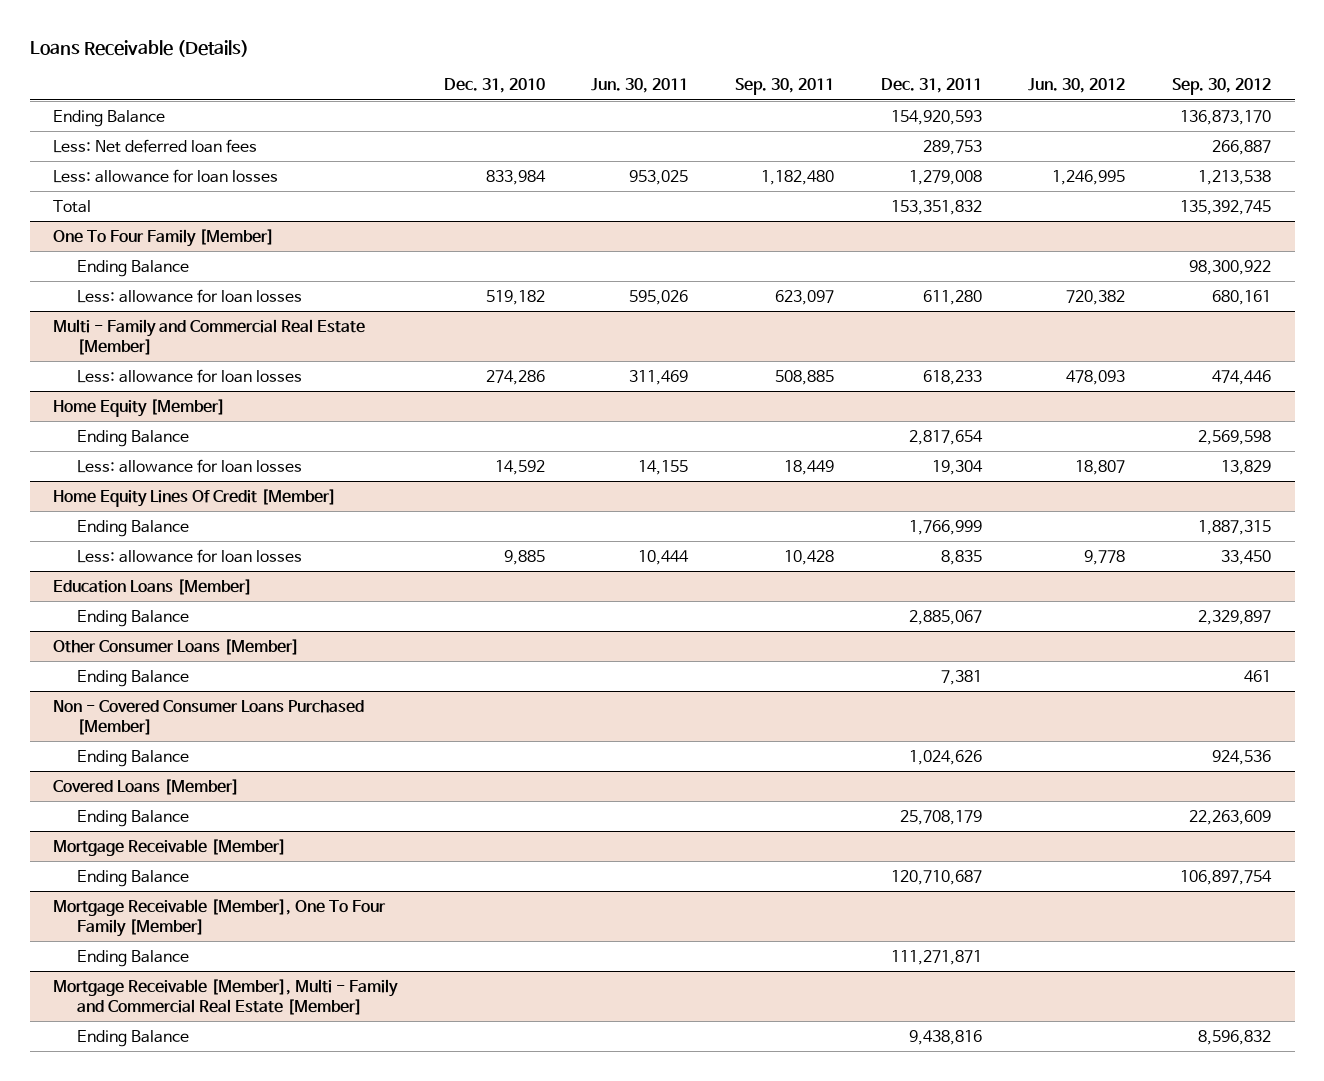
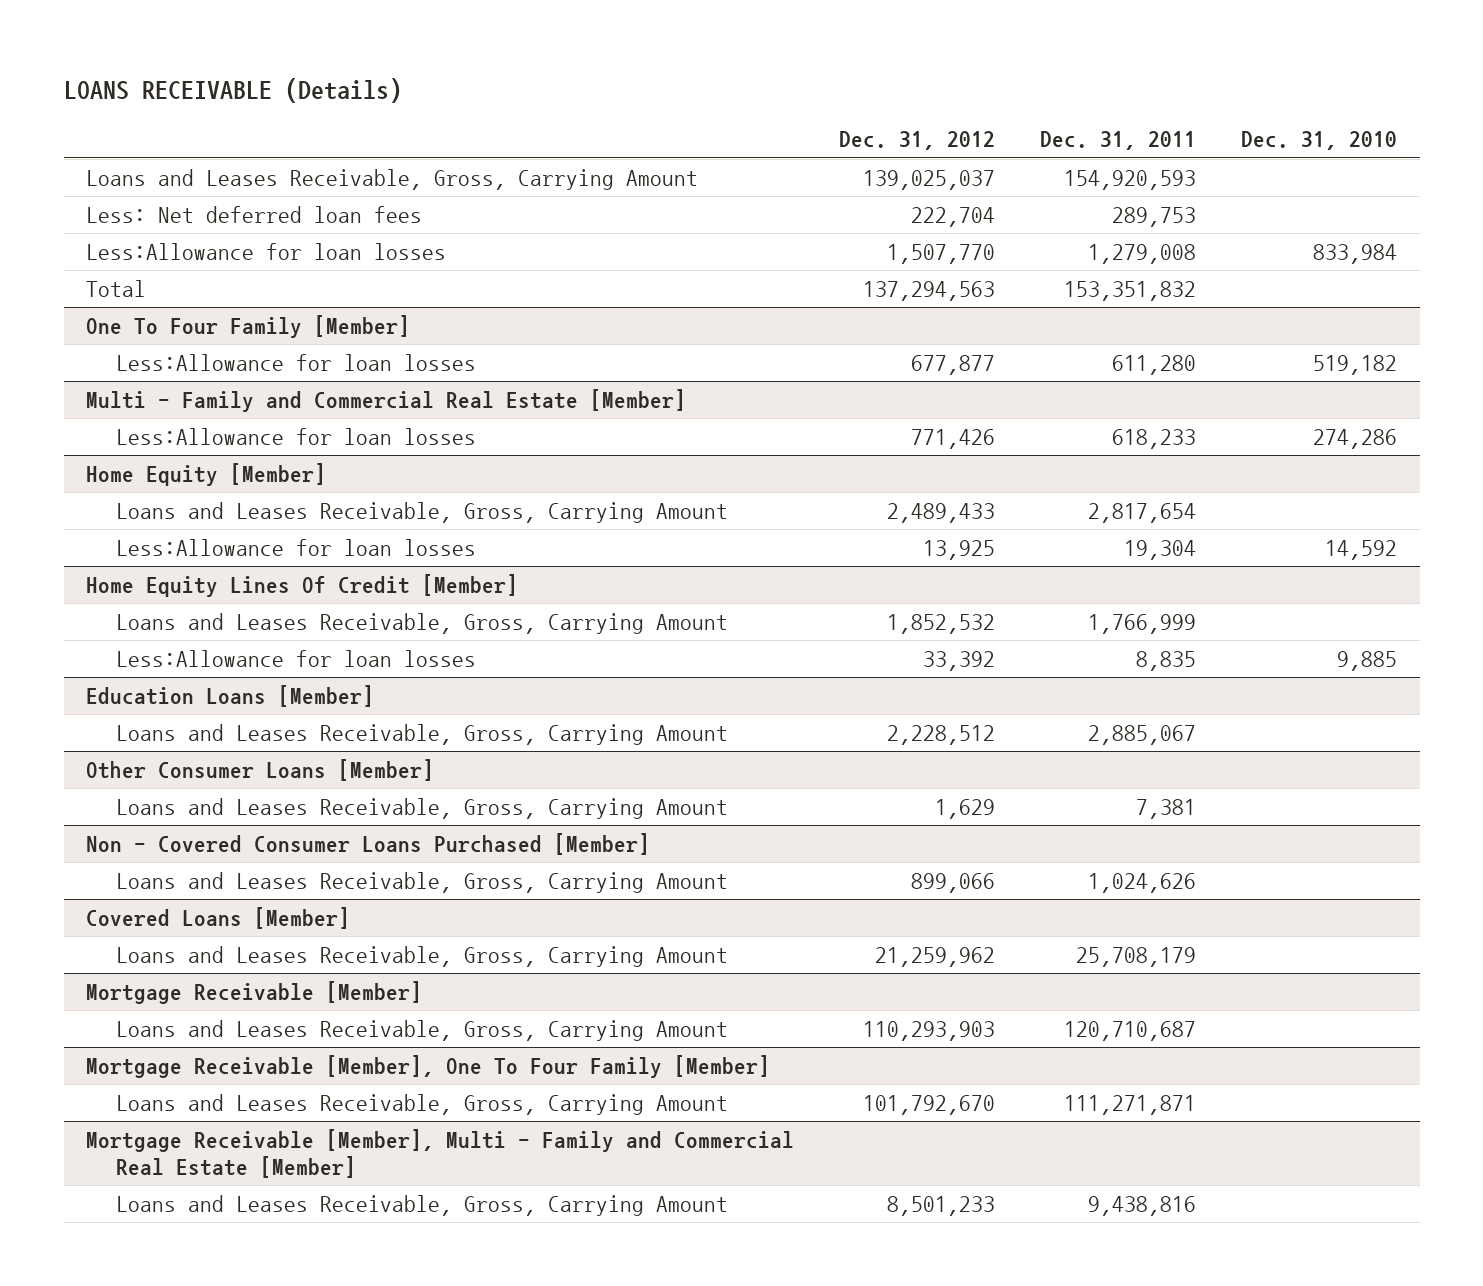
[29,40,249,58] Loans Receivable (Details) -> [63,78,402,104] LOANS RECEIVABLE (Details)
[591,78,689,94] Jun. 30, 2011 -> none
[735,78,835,96] Sep. 30, 2011 -> none
[1028,78,1126,94] Jun. 30, 2012 -> none
[1172,78,1272,96] Sep. 30, 2012 -> none
none -> [839,131,996,151] Dec. 31, 2012
[53,109,166,127] Ending Balance -> [86,168,699,190] Loans and Leases Receivable, Gross, Carrying Amount
[53,168,279,183] Less: allowance for loan losses -> [86,242,447,260] Less:Allowance for loan losses
[77,259,190,277] Ending Balance -> none
[77,288,303,303] Less: allowance for loan losses -> [116,353,477,371] Less:Allowance for loan losses
[77,368,303,383] Less: allowance for loan losses -> [116,427,477,445] Less:Allowance for loan losses
[77,429,190,447] Ending Balance -> [116,501,729,523] Loans and Leases Receivable, Gross, Carrying Amount
[77,458,303,473] Less: allowance for loan losses -> [116,538,477,556] Less:Allowance for loan losses
[77,519,190,537] Ending Balance -> [116,612,729,634] Loans and Leases Receivable, Gross, Carrying Amount
[77,548,303,563] Less: allowance for loan losses -> [116,649,477,667] Less:Allowance for loan losses
[77,609,190,627] Ending Balance -> [116,723,729,745] Loans and Leases Receivable, Gross, Carrying Amount
[77,669,190,687] Ending Balance -> [116,797,729,819] Loans and Leases Receivable, Gross, Carrying Amount
[77,749,190,767] Ending Balance -> [116,871,729,893] Loans and Leases Receivable, Gross, Carrying Amount
[77,809,190,827] Ending Balance -> [116,945,729,967] Loans and Leases Receivable, Gross, Carrying Amount
[77,869,190,887] Ending Balance -> [116,1019,729,1041] Loans and Leases Receivable, Gross, Carrying Amount
[77,949,190,967] Ending Balance -> [116,1093,729,1115] Loans and Leases Receivable, Gross, Carrying Amount
[77,1029,190,1047] Ending Balance -> [116,1194,729,1216] Loans and Leases Receivable, Gross, Carrying Amount

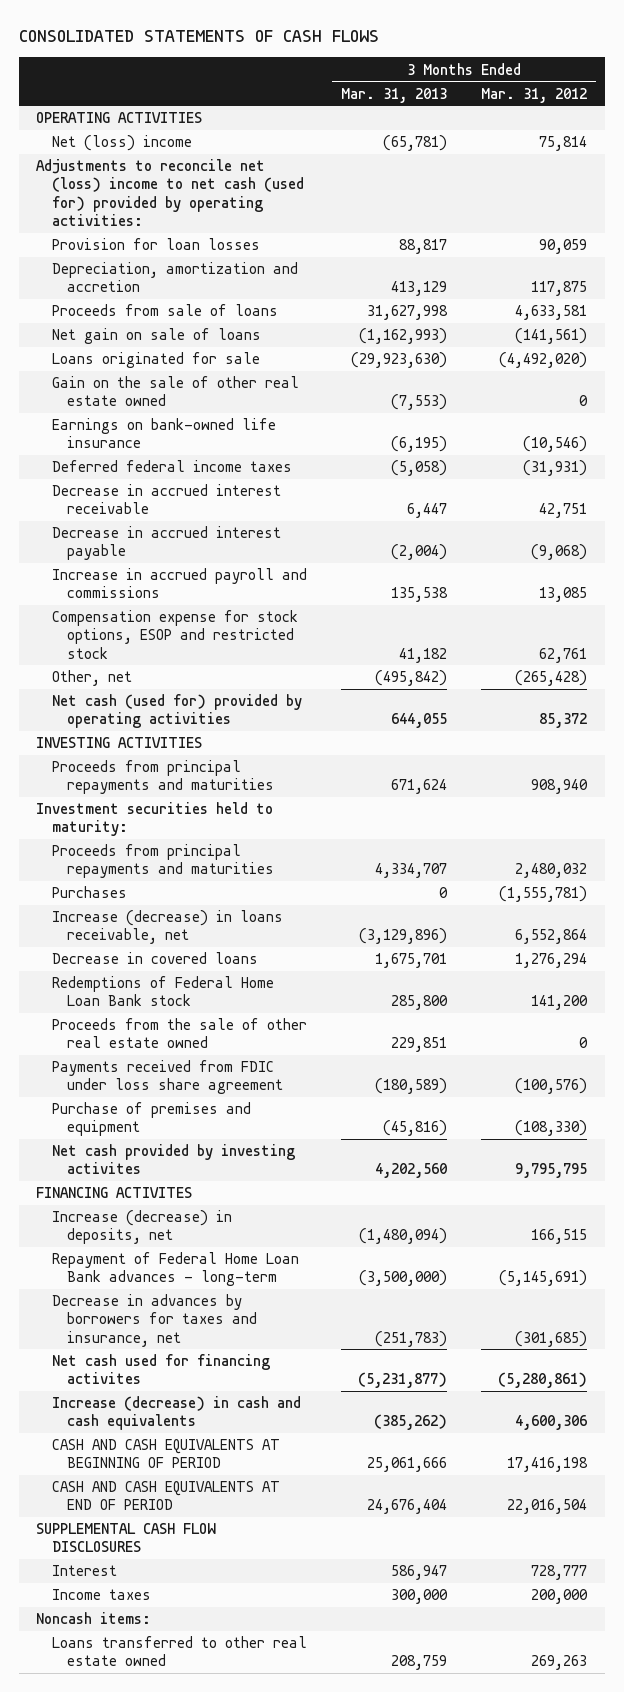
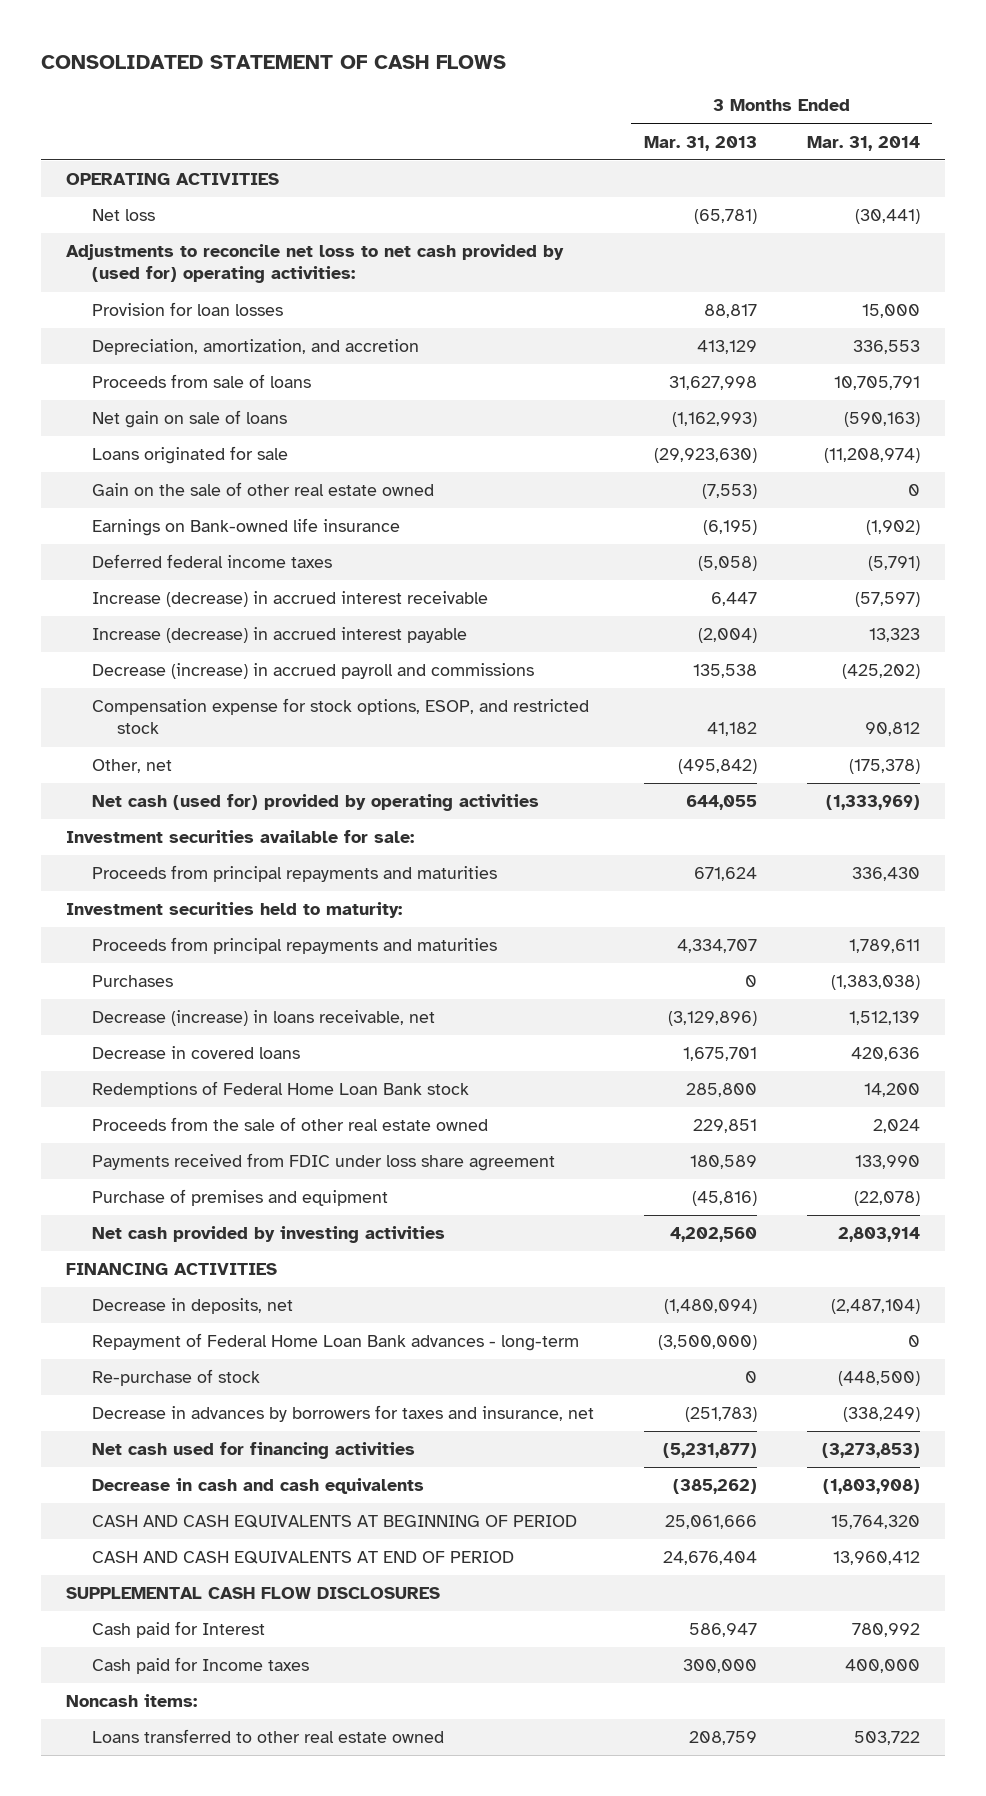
[19,30,380,43] CONSOLIDATED STATEMENTS OF CASH FLOWS -> [40,54,506,69] CONSOLIDATED STATEMENT OF CASH FLOWS
[481,87,588,103] Mar. 31, 2012 -> none
none -> [806,135,920,151] Mar. 31, 2014
[51,135,192,152] Net (loss) income -> [91,209,155,222] Net loss
[36,159,304,226] Adjustments to reconcile net (loss) income to net cash (used for) provided by operating activities: -> [65,244,564,284] Adjustments to reconcile net loss to net cash provided by (used for) operating activities:
[51,262,298,293] Depreciation, amortization and accretion -> [91,339,419,356] Depreciation, amortization, and accretion
[51,418,276,449] Earnings on bank-owned life insurance -> [91,518,400,537] Earnings on Bank-owned life insurance
[51,484,281,515] Decrease in accrued interest receivable -> [91,591,488,608] Increase (decrease) in accrued interest receivable
[51,526,281,561] Decrease in accrued interest payable -> [91,627,467,644] Increase (decrease) in accrued interest payable
[51,568,307,599] Increase in accrued payroll and commissions -> [91,663,534,680] Decrease (increase) in accrued payroll and commissions
[51,610,298,659] Compensation expense for stock options, ESOP and restricted stock -> [91,698,589,735] Compensation expense for stock options, ESOP, and restricted stock
[36,737,203,749] INVESTING ACTIVITIES -> none
none -> [65,830,414,844] Investment securities available for sale:
[51,910,283,945] Increase (decrease) in loans receivable, net -> [91,1010,435,1027] Decrease (increase) in loans receivable, net
[375,1078,448,1095] (180,589) -> [689,1155,757,1170] 180,589
[36,1187,193,1199] FINANCING ACTIVITES -> none
[51,1144,295,1175] Net cash provided by investing activites -> [91,1226,445,1244] Net cash provided by investing activities
none -> [65,1263,277,1276] FINANCING ACTIVITIES
[51,1210,232,1245] Increase (decrease) in deposits, net -> [91,1298,293,1315] Decrease in deposits, net
none -> [91,1369,260,1387] Re-purchase of stock
[51,1354,270,1385] Net cash used for financing activites -> [91,1442,415,1460] Net cash used for financing activities
[51,1396,301,1431] Increase (decrease) in cash and cash equivalents -> [91,1478,424,1495] Decrease in cash and cash equivalents
[51,1565,117,1577] Interest -> [91,1621,265,1639] Cash paid for Interest
[51,1589,151,1601] Income taxes -> [91,1657,309,1675] Cash paid for Income taxes

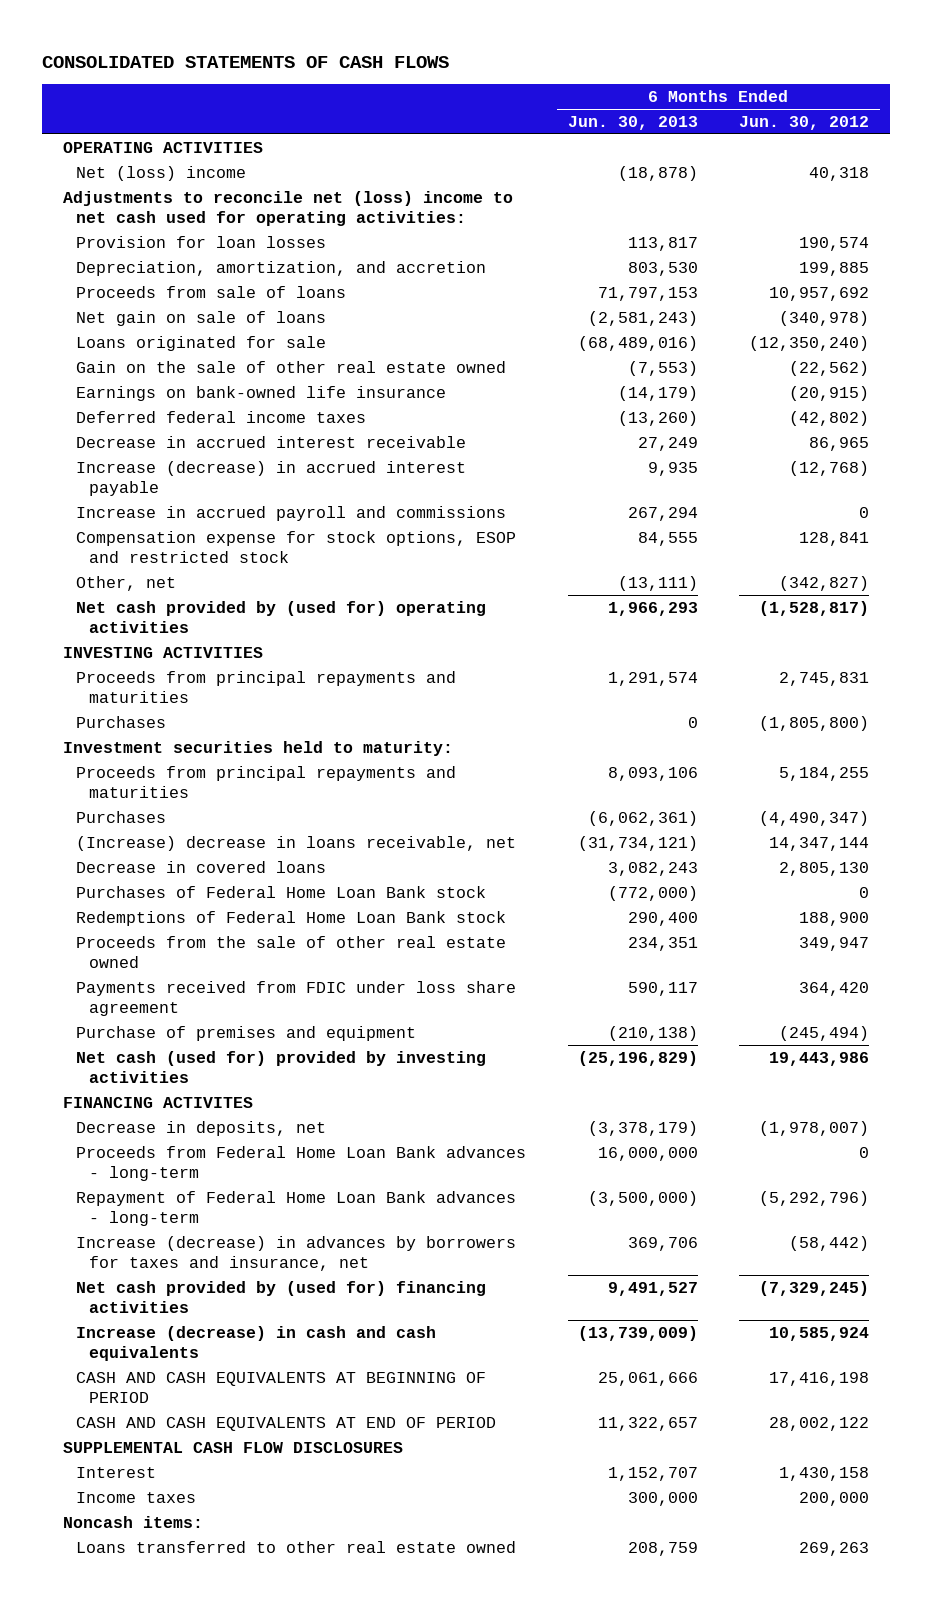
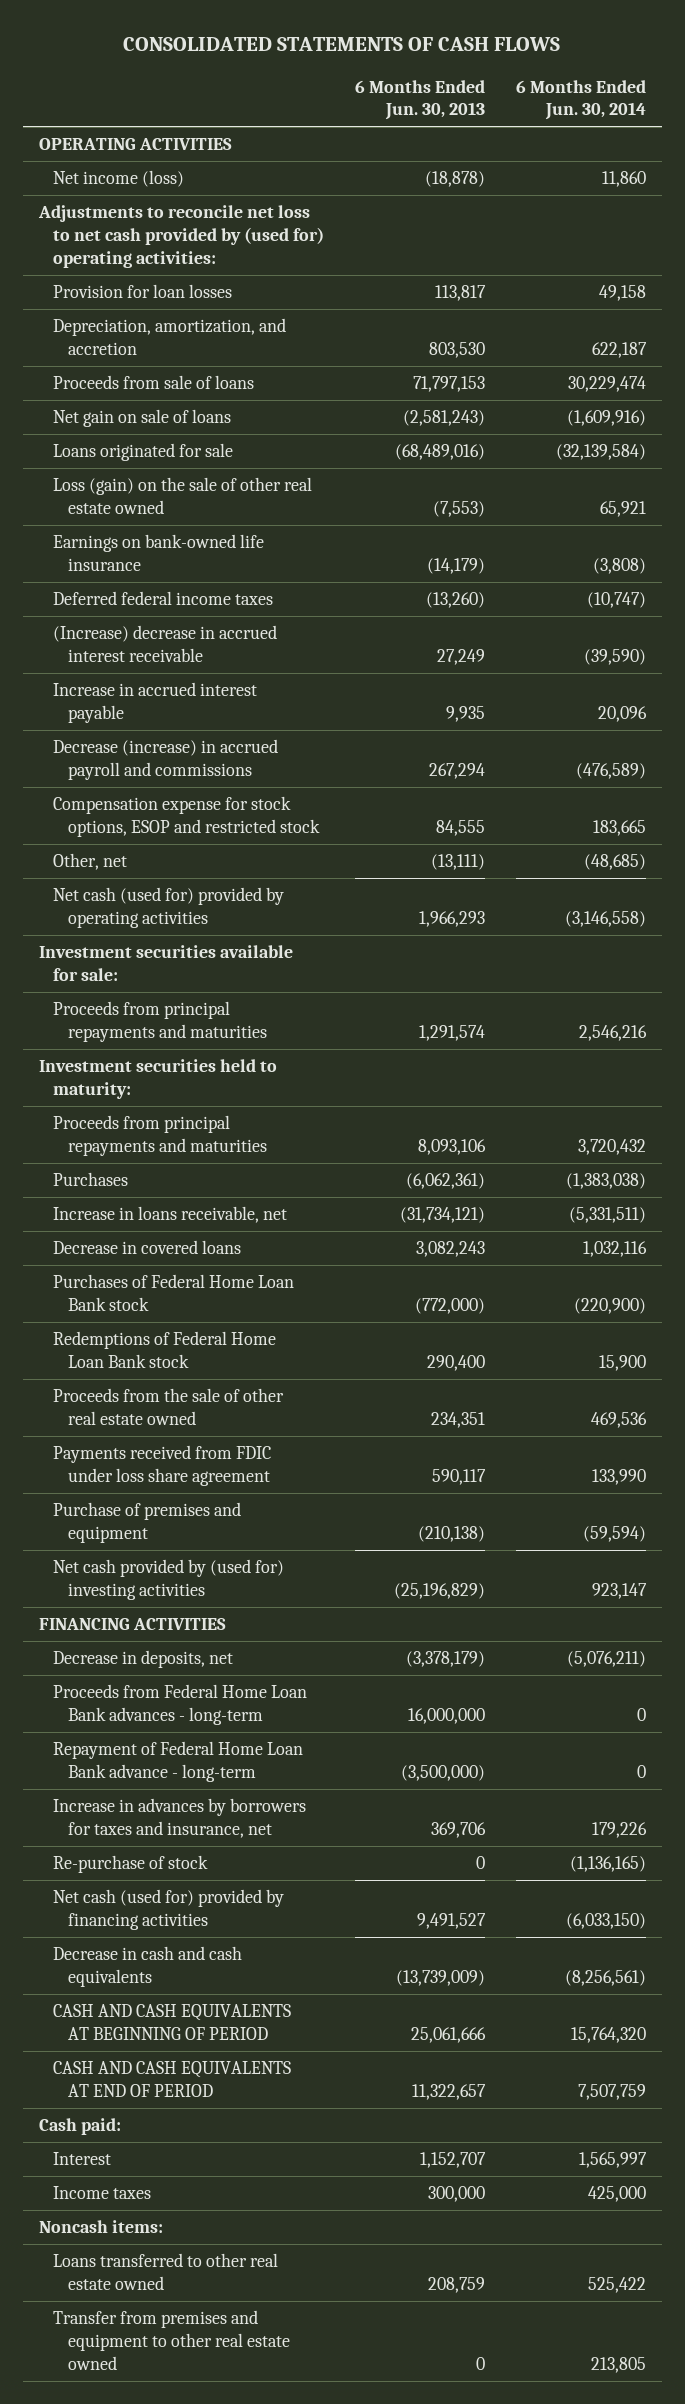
[739,115,870,130] Jun. 30, 2012 -> none
none -> [516,79,647,121] 6 Months Ended Jun. 30, 2014
[76,165,247,181] Net (loss) income -> [53,170,185,188] Net income (loss)
[63,190,514,227] Adjustments to reconcile net (loss) income to net cash used for operating activities: -> [37,205,325,268] Adjustments to reconcile net loss to net cash provided by (used for) operating activities:
[76,360,507,373] Gain on the sale of other real estate owned -> [53,477,313,515] Loss (gain) on the sale of other real estate owned
[76,435,467,448] Decrease in accrued interest receivable -> [53,625,278,663] (Increase) decrease in accrued interest receivable
[76,460,467,497] Increase (decrease) in accrued interest payable -> [53,682,258,724] Increase in accrued interest payable
[76,505,507,521] Increase in accrued payroll and commissions -> [53,739,279,781] Decrease (increase) in accrued payroll and commissions
[63,646,264,658] INVESTING ACTIVITIES -> none
[76,600,487,634] Net cash provided by (used for) operating activities -> [53,887,285,929] Net cash (used for) provided by operating activities
none -> [38,945,293,982] Investment securities available for sale:
[76,715,167,728] Purchases -> none
[76,835,517,851] (Increase) decrease in loans receivable, net -> [53,1206,288,1224] Increase in loans receivable, net
[63,1096,254,1108] FINANCING ACTIVITES -> none
[76,1050,487,1084] Net cash (used for) provided by investing activities -> [53,1559,285,1601] Net cash provided by (used for) investing activities
none -> [38,1618,226,1631] FINANCING ACTIVITIES
[76,1190,517,1227] Repayment of Federal Home Loan Bank advances - long-term -> [53,1741,304,1783] Repayment of Federal Home Loan Bank advance - long-term
[76,1235,517,1272] Increase (decrease) in advances by borrowers for taxes and insurance, net -> [53,1798,307,1839] Increase in advances by borrowers for taxes and insurance, net
none -> [53,1855,209,1874] Re-purchase of stock
[76,1280,487,1314] Net cash provided by (used for) financing activities -> [53,1889,285,1931] Net cash (used for) provided by financing activities
[76,1325,437,1362] Increase (decrease) in cash and cash equivalents -> [53,1946,243,1988] Decrease in cash and cash equivalents
[63,1441,404,1453] SUPPLEMENTAL CASH FLOW DISCLOSURES -> none
none -> [38,2118,121,2136] Cash paid:
none -> [53,2310,291,2370] Transfer from premises and equipment to other real estate owned

